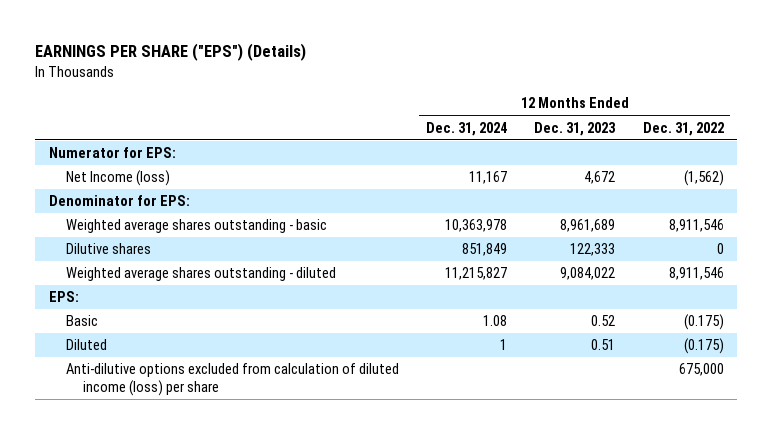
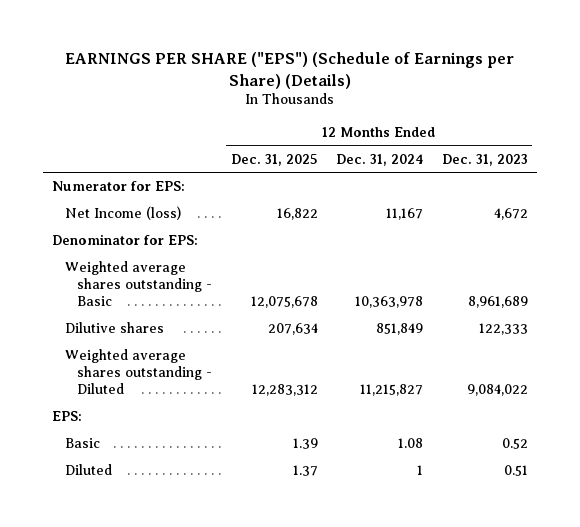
[35,43,307,62] EARNINGS PER SHARE ("EPS") (Details) -> [64,52,514,89] EARNINGS PER SHARE ("EPS") (Schedule of Earnings per Share) (Details)
[642,121,724,136] Dec. 31, 2022 -> none
none -> [230,153,318,166] Dec. 31, 2025
[65,219,327,234] Weighted average shares outstanding - basic -> [64,261,213,307] Weighted average shares outstanding - Basic
[65,267,336,282] Weighted average shares outstanding - diluted -> [64,349,213,395] Weighted average shares outstanding - Diluted
[65,363,399,397] Anti-dilutive options excluded from calculation of diluted income (loss) per share -> none

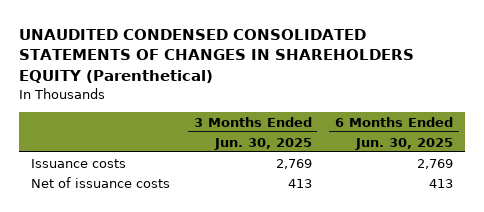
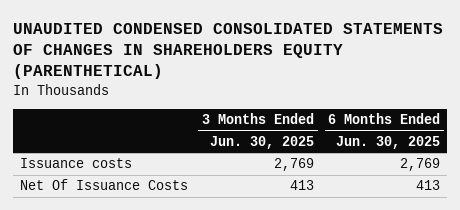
[19,28,415,83] UNAUDITED CONDENSED CONSOLIDATED STATEMENTS OF CHANGES IN SHAREHOLDERS EQUITY (Parenthetical) -> [12,22,443,80] UNAUDITED CONDENSED CONSOLIDATED STATEMENTS OF CHANGES IN SHAREHOLDERS EQUITY (PARENTHETICAL)
[31,176,171,188] Net of issuance costs -> [19,179,188,191] Net Of Issuance Costs

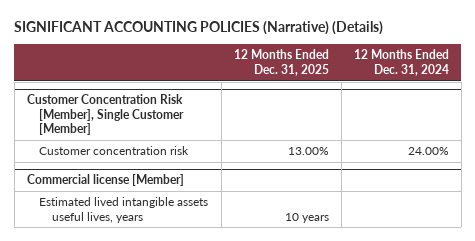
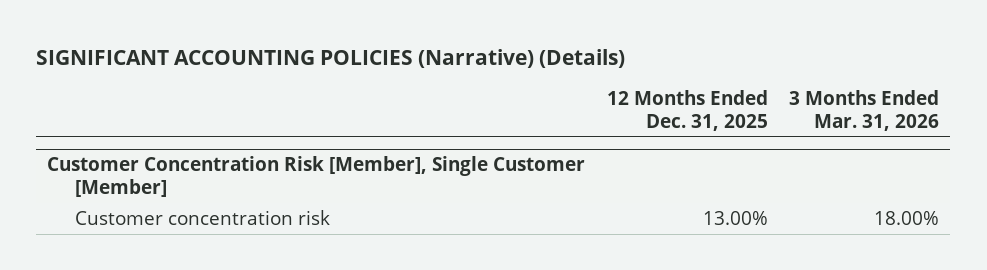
[353,49,449,76] 12 Months Ended Dec. 31, 2024 -> none
none -> [789,90,940,131] 3 Months Ended Mar. 31, 2026
[26,174,184,187] Commercial license [Member] -> none
[39,197,209,223] Estimated lived intangible assets useful lives, years -> none

